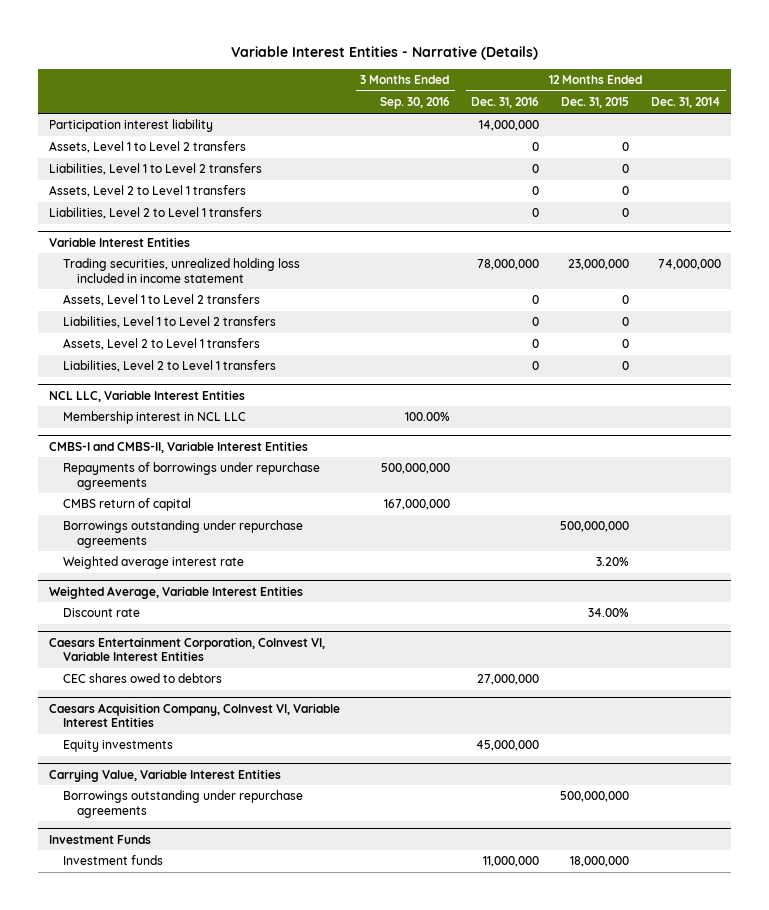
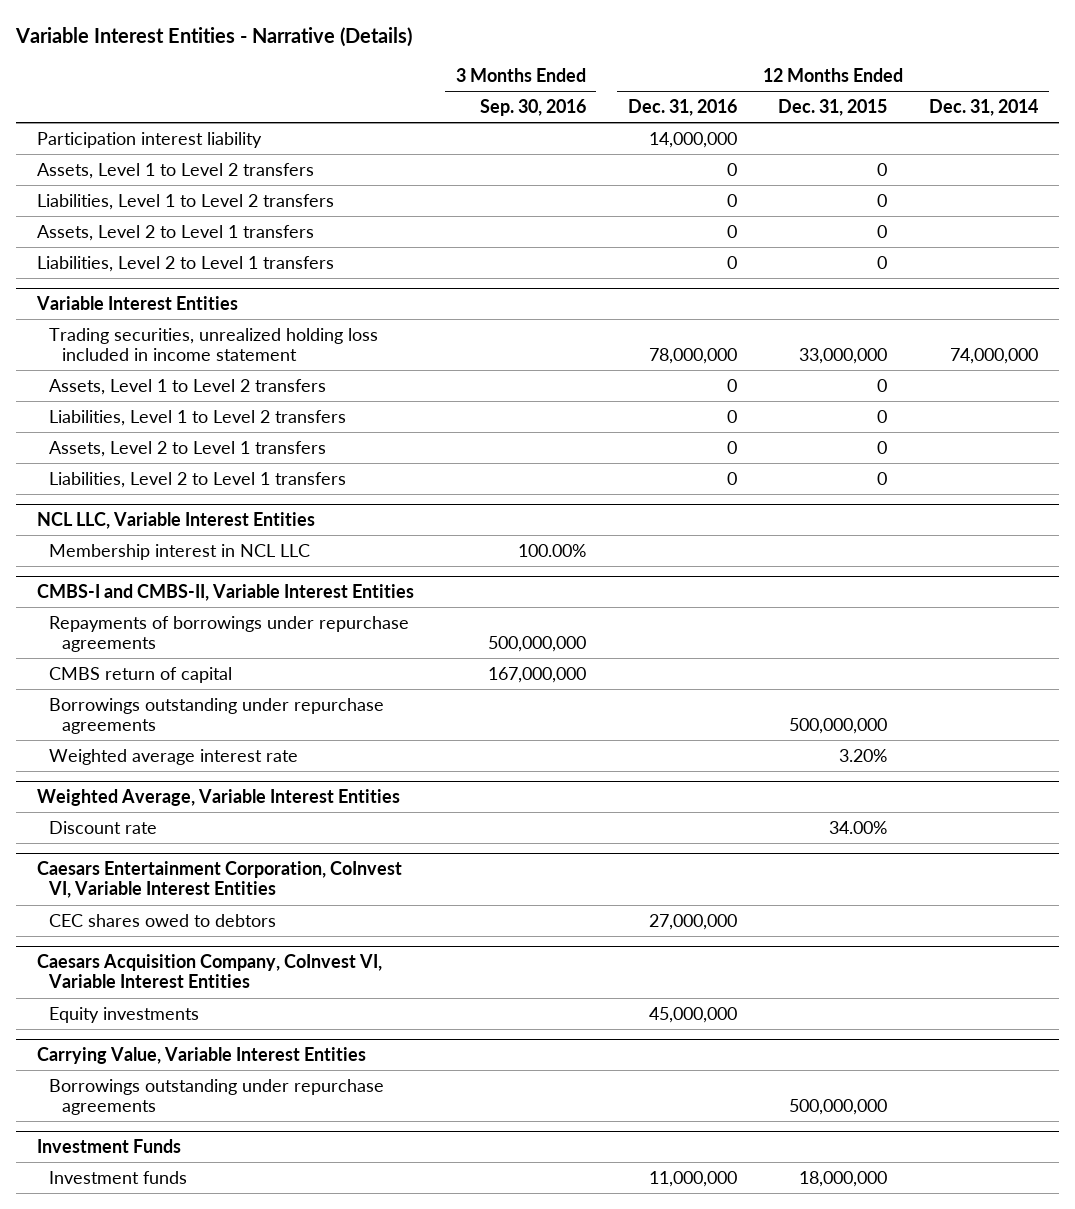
[568,259,630,271] 23,000,000 -> [799,348,888,365] 33,000,000

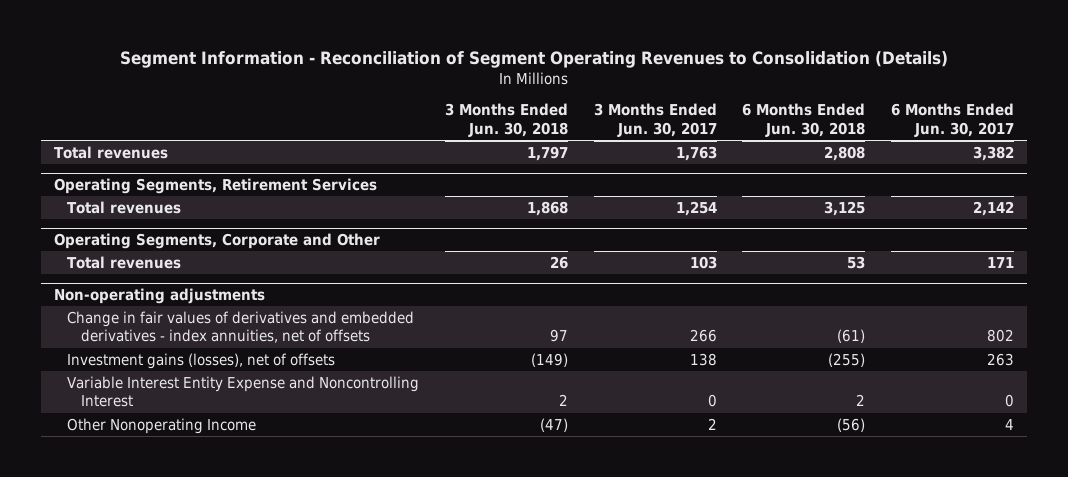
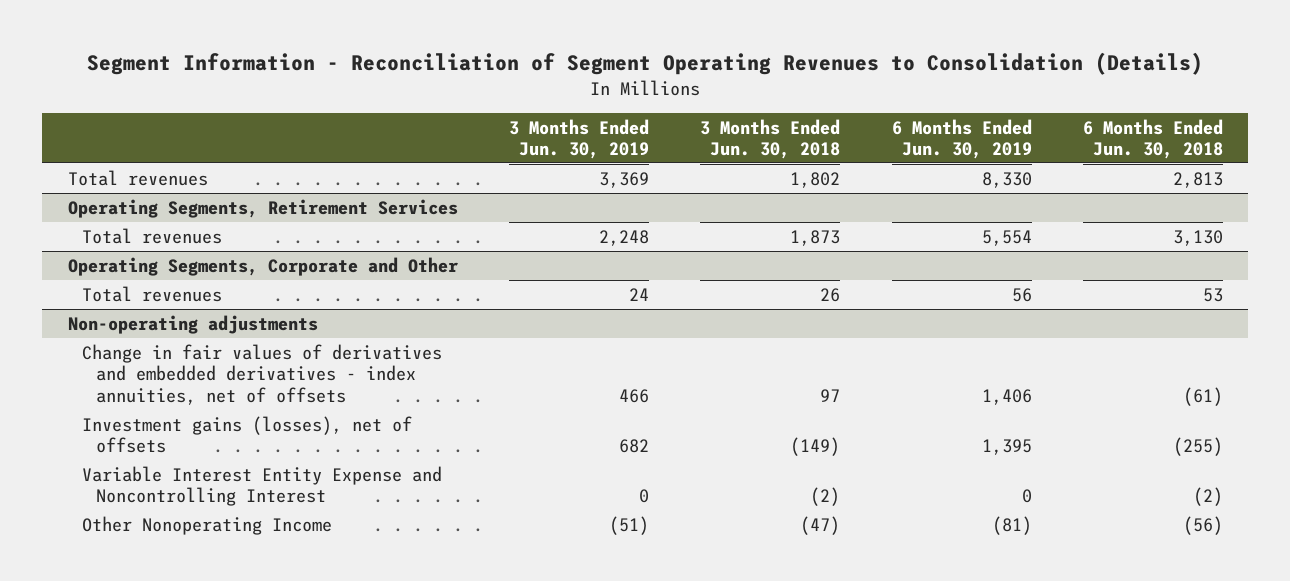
[593,103,717,137] 3 Months Ended Jun. 30, 2017 -> none
[891,103,1015,137] 6 Months Ended Jun. 30, 2017 -> none
none -> [508,118,649,159] 3 Months Ended Jun. 30, 2019
none -> [891,118,1032,159] 6 Months Ended Jun. 30, 2019
[526,146,568,162] 1,797 -> [790,171,841,188] 1,802
[824,146,866,162] 2,808 -> [1172,171,1223,188] 2,813
[526,201,568,217] 1,868 -> [790,229,841,246] 1,873
[824,201,866,217] 3,125 -> [1172,229,1223,246] 3,130
[558,394,568,407] 2 -> [810,487,841,507] (2)
[856,394,866,407] 2 -> [1192,487,1223,507] (2)

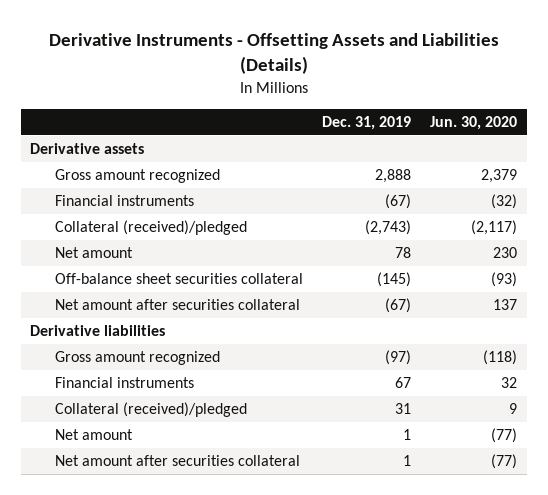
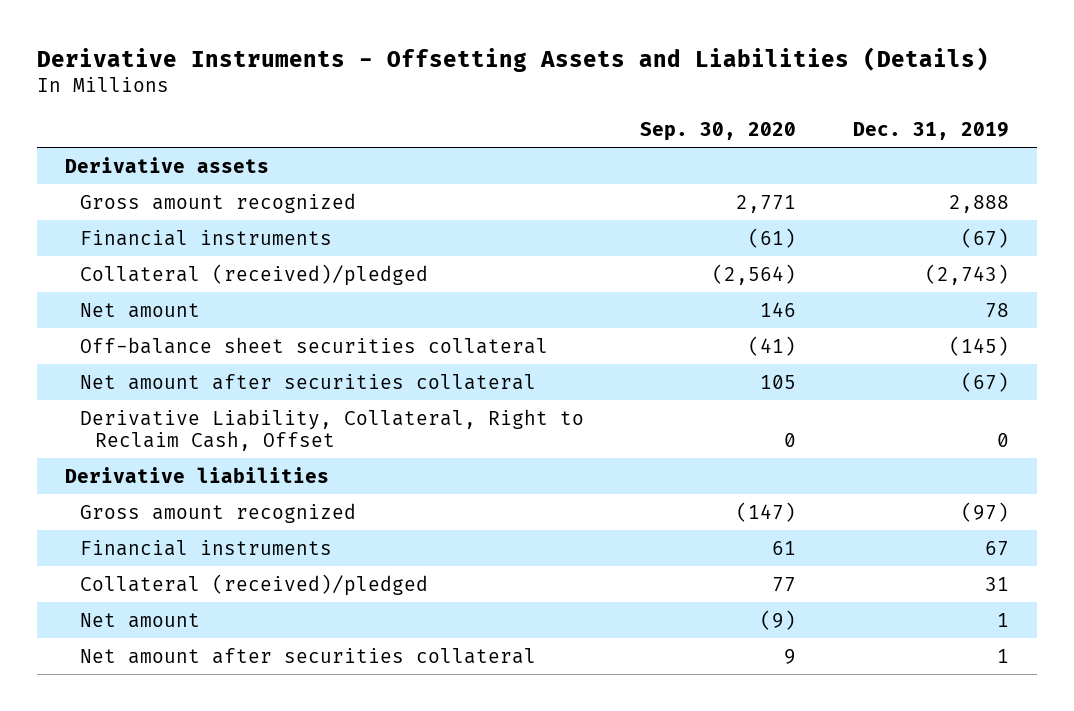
[430,115,518,130] Jun. 30, 2020 -> none
none -> [640,122,797,142] Sep. 30, 2020
none -> [80,408,585,451] Derivative Liability, Collateral, Right to Reclaim Cash, Offset

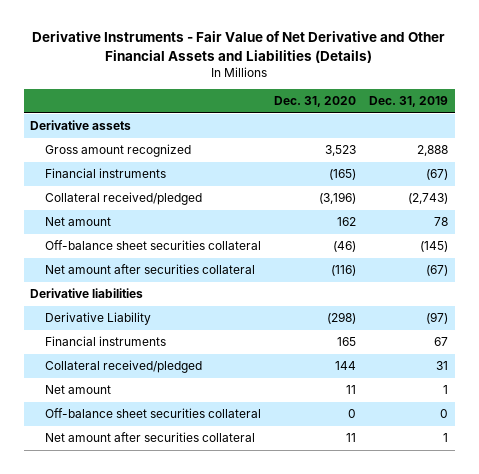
[36,46,989,72] Derivative Instruments - Offsetting Assets and Liabilities (Details) -> [32,31,446,63] Derivative Instruments - Fair Value of Net Derivative and Other Financial Assets and Liabilities (Details)
[640,122,797,142] Sep. 30, 2020 -> none
none -> [273,95,356,107] Dec. 31, 2020
[80,263,429,286] Collateral (received)/pledged -> [44,192,202,206] Collateral received/pledged
[80,408,585,451] Derivative Liability, Collateral, Right to Reclaim Cash, Offset -> none
[80,502,357,523] Gross amount recognized -> [44,312,151,326] Derivative Liability
[80,573,429,596] Collateral (received)/pledged -> [44,360,202,374] Collateral received/pledged
none -> [44,408,261,419] Off-balance sheet securities collateral

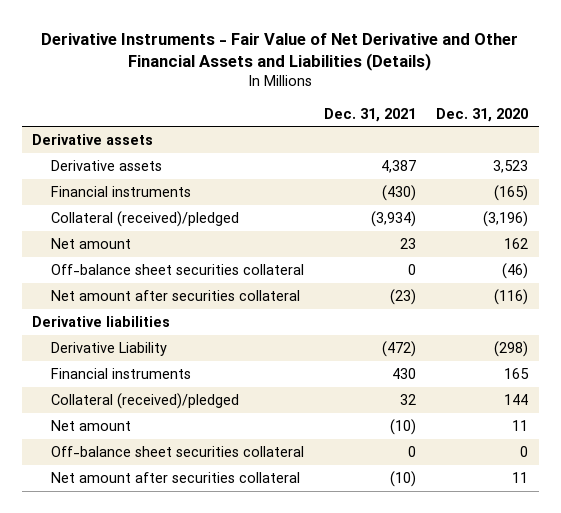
[369,95,449,107] Dec. 31, 2019 -> none
none -> [324,107,417,122] Dec. 31, 2021
[44,144,191,158] Gross amount recognized -> [50,160,162,172] Derivative assets
[44,192,202,206] Collateral received/pledged -> [50,211,239,228] Collateral (received)/pledged
[44,360,202,374] Collateral received/pledged -> [50,393,239,410] Collateral (received)/pledged

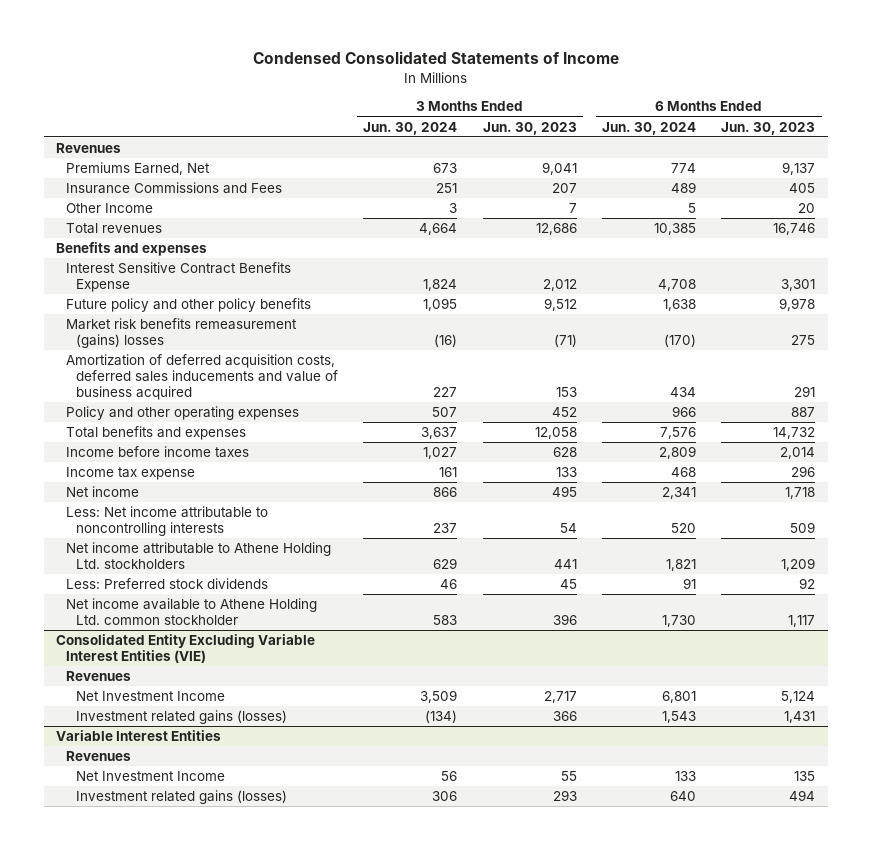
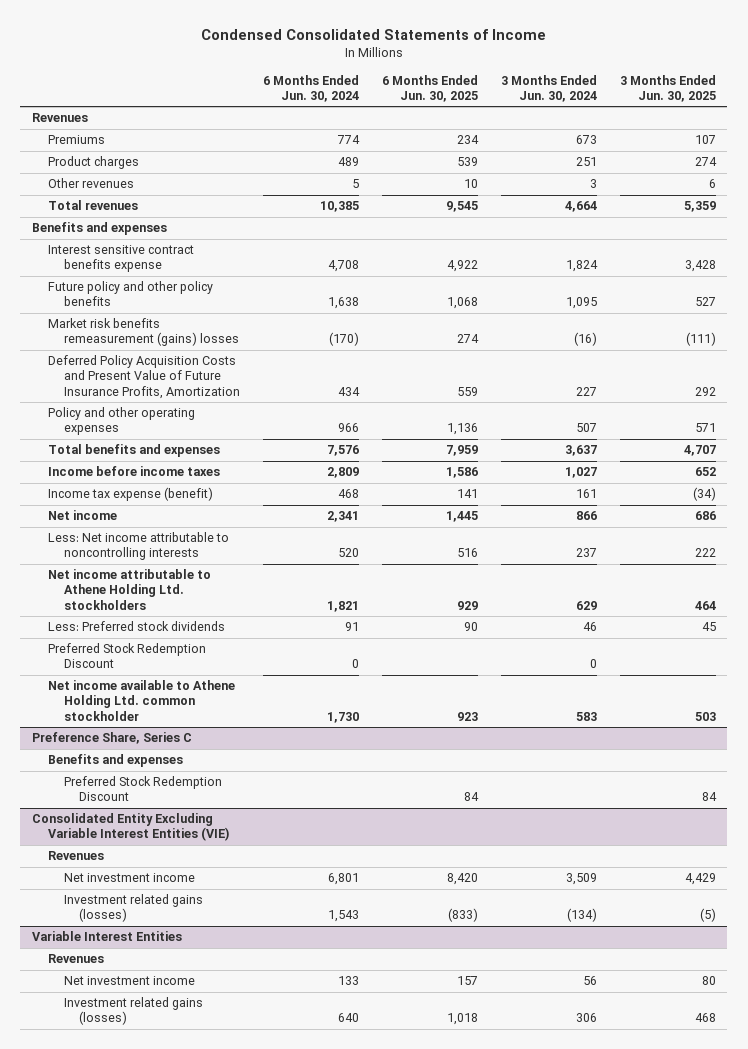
[482,121,577,135] Jun. 30, 2023 -> none
[721,121,816,135] Jun. 30, 2023 -> none
none -> [381,74,478,102] 6 Months Ended Jun. 30, 2025
none -> [619,74,716,102] 3 Months Ended Jun. 30, 2025
[66,162,211,176] Premiums Earned, Net -> [47,135,105,145] Premiums
[66,182,283,195] Insurance Commissions and Fees -> [47,156,139,170] Product charges
[66,203,154,214] Other Income -> [47,178,134,189] Other revenues
[66,262,292,293] Interest Sensitive Contract Benefits Expense -> [47,245,194,273] Interest sensitive contract benefits expense
[66,354,338,401] Amortization of deferred acquisition costs, deferred sales inducements and value of business acquired -> [47,355,240,399] Deferred Policy Acquisition Costs and Present Value of Future Insurance Profits, Amortization
[66,467,196,481] Income tax expense -> [47,487,213,502] Income tax expense (benefit)
none -> [47,643,206,669] Preferred Stock Redemption Discount
none -> [31,732,192,745] Preference Share, Series C
none -> [47,754,183,768] Benefits and expenses
none -> [63,776,222,802] Preferred Stock Redemption Discount
[75,691,225,702] Net Investment Income -> [63,873,195,883] Net investment income
[75,771,225,782] Net Investment Income -> [63,976,195,986] Net investment income

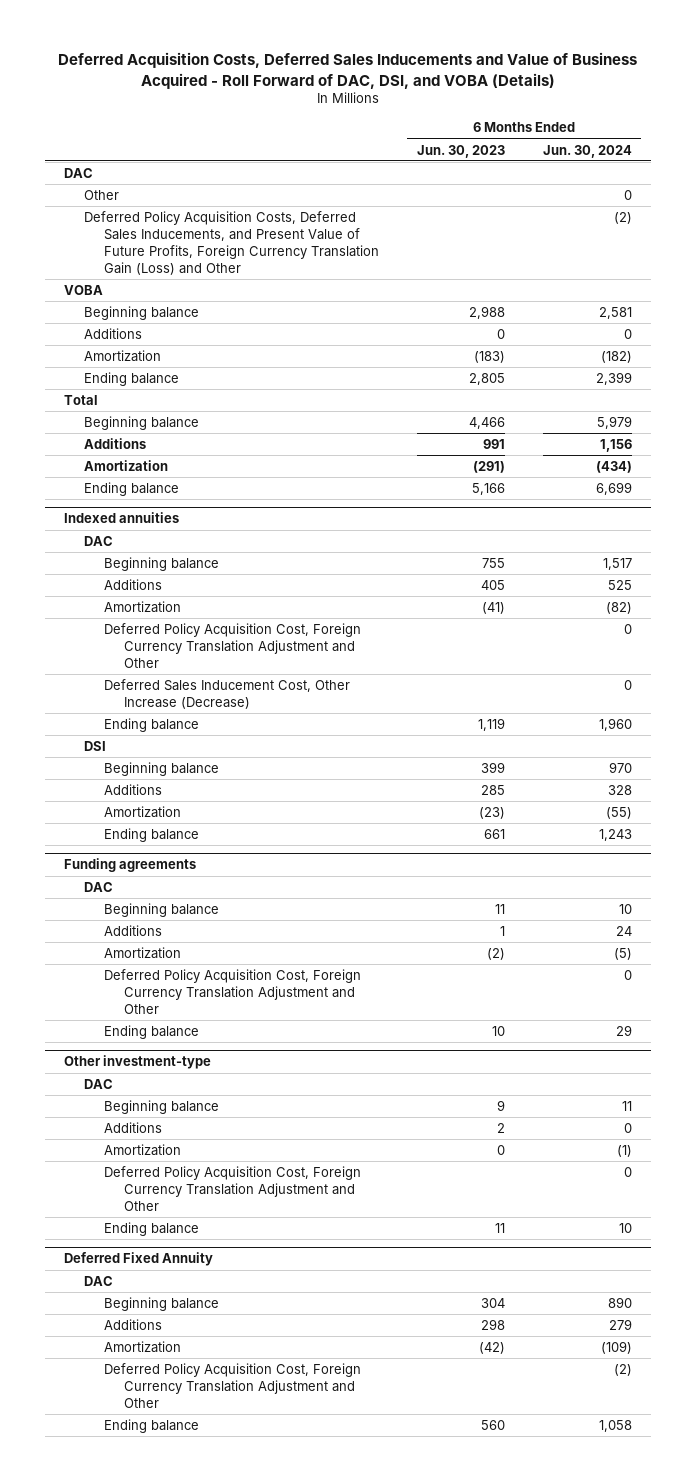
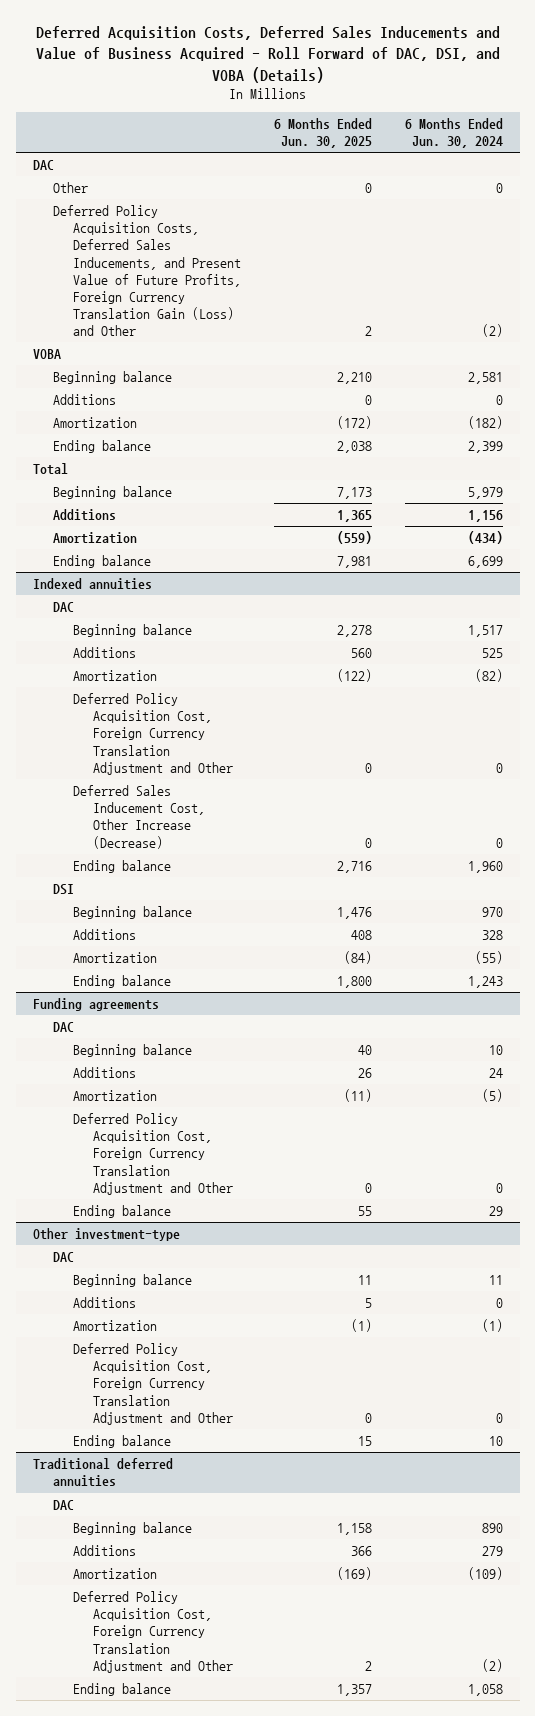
[416,144,505,158] Jun. 30, 2023 -> none
none -> [273,117,372,149] 6 Months Ended Jun. 30, 2025
[64,1252,214,1267] Deferred Fixed Annuity -> [32,1458,173,1488] Traditional deferred annuities

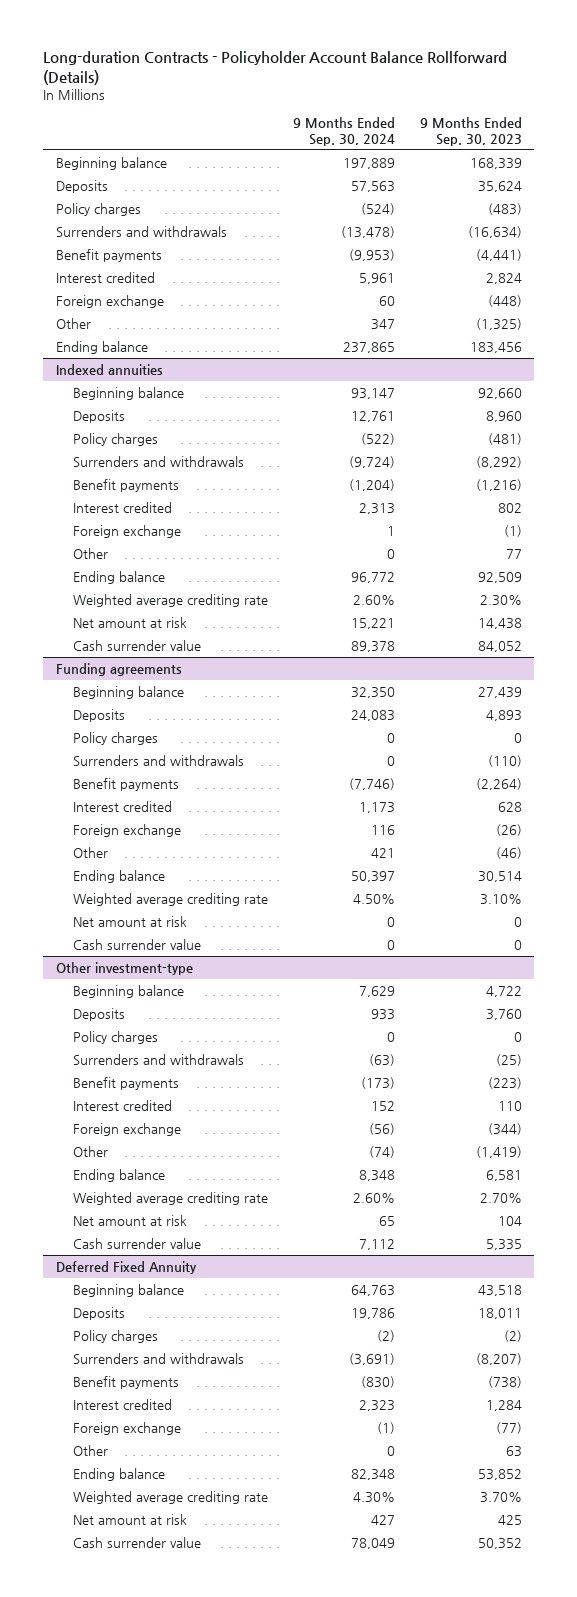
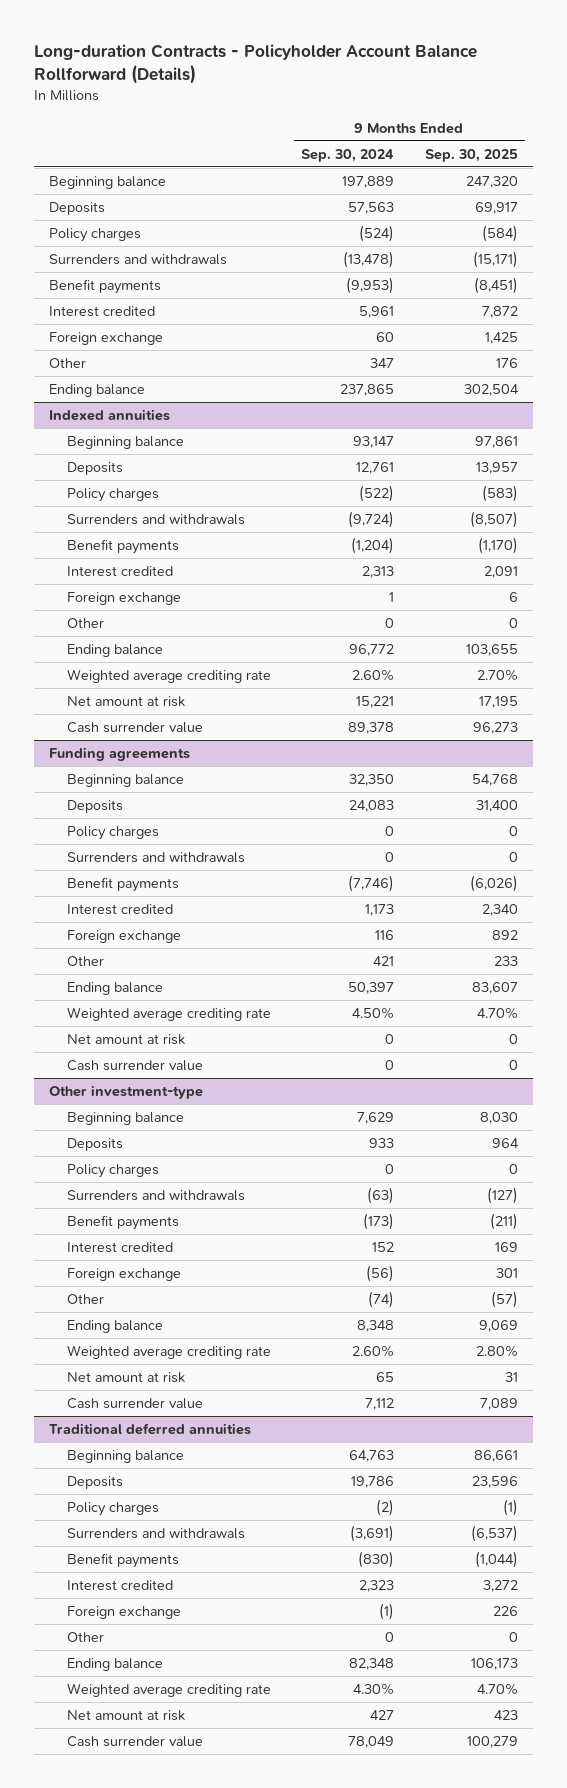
[419,117,522,146] 9 Months Ended Sep. 30, 2023 -> none
none -> [424,148,518,162] Sep. 30, 2025
[55,1260,197,1274] Deferred Fixed Annuity -> [49,1423,252,1436] Traditional deferred annuities

